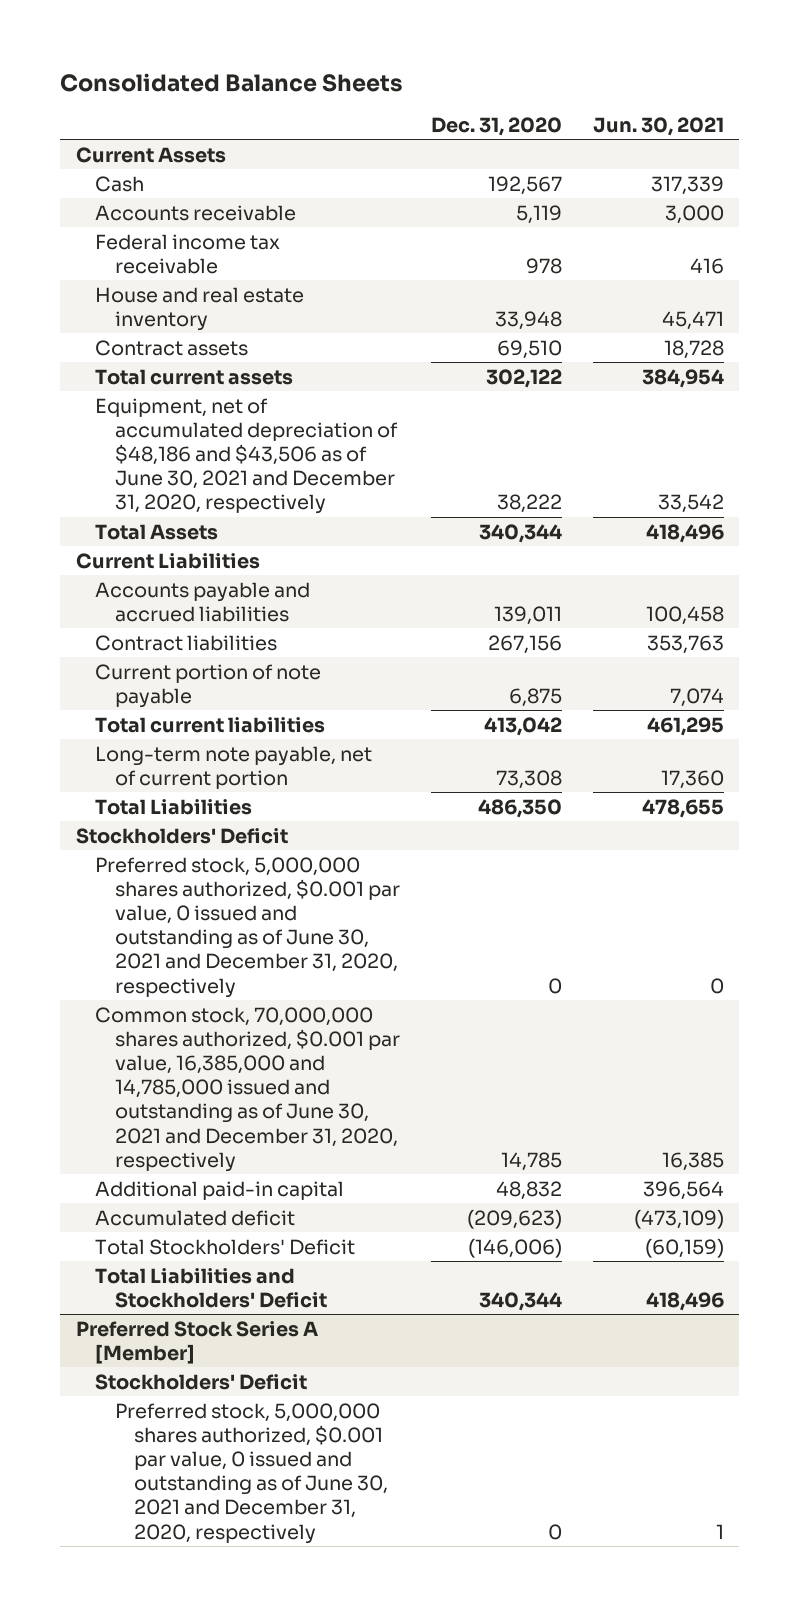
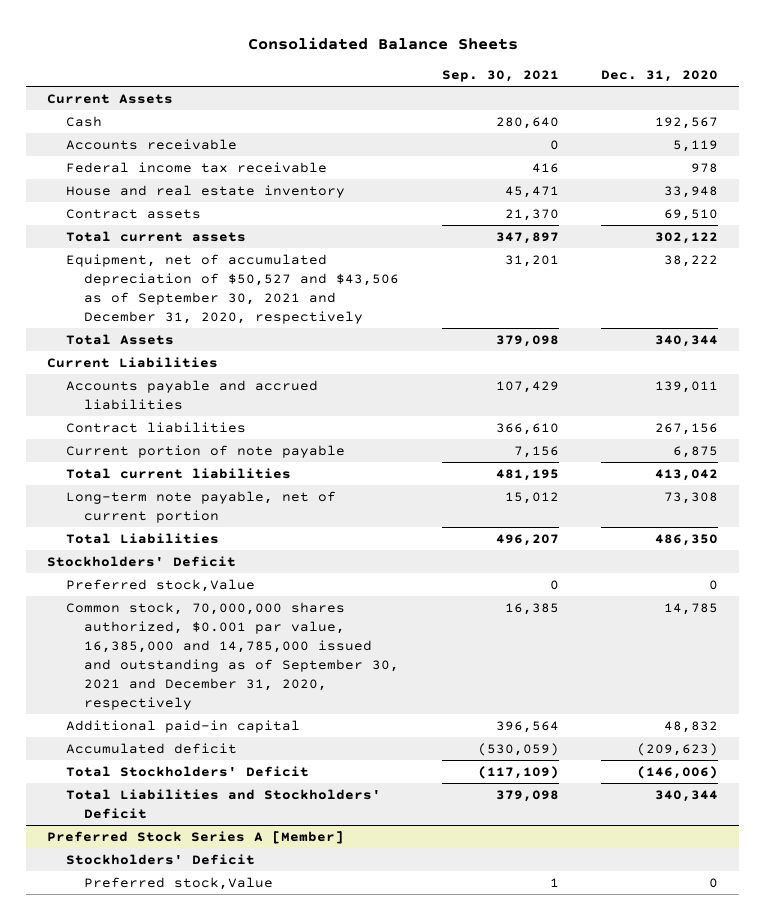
[592,116,724,136] Jun. 30, 2021 -> none
none -> [441,70,559,83] Sep. 30, 2021
[95,397,398,515] Equipment, net of accumulated depreciation of $48,186 and $43,506 as of June 30, 2021 and December 31, 2020, respectively -> [65,253,400,324] Equipment, net of accumulated depreciation of $50,527 and $43,506 as of September 30, 2021 and December 31, 2020, respectively
[95,856,400,998] Preferred stock, 5,000,000 shares authorized, $0.001 par value, 0 issued and outstanding as of June 30, 2021 and December 31, 2020, respectively -> [65,578,255,592] Preferred stock,Value
[95,1006,400,1172] Common stock, 70,000,000 shares authorized, $0.001 par value, 16,385,000 and 14,785,000 issued and outstanding as of June 30, 2021 and December 31, 2020, respectively -> [65,601,400,710] Common stock, 70,000,000 shares authorized, $0.001 par value, 16,385,000 and 14,785,000 issued and outstanding as of September 30, 2021 and December 31, 2020, respectively
[114,1402,388,1544] Preferred stock, 5,000,000 shares authorized, $0.001 par value, 0 issued and outstanding as of June 30, 2021 and December 31, 2020, respectively -> [84,876,274,890] Preferred stock,Value

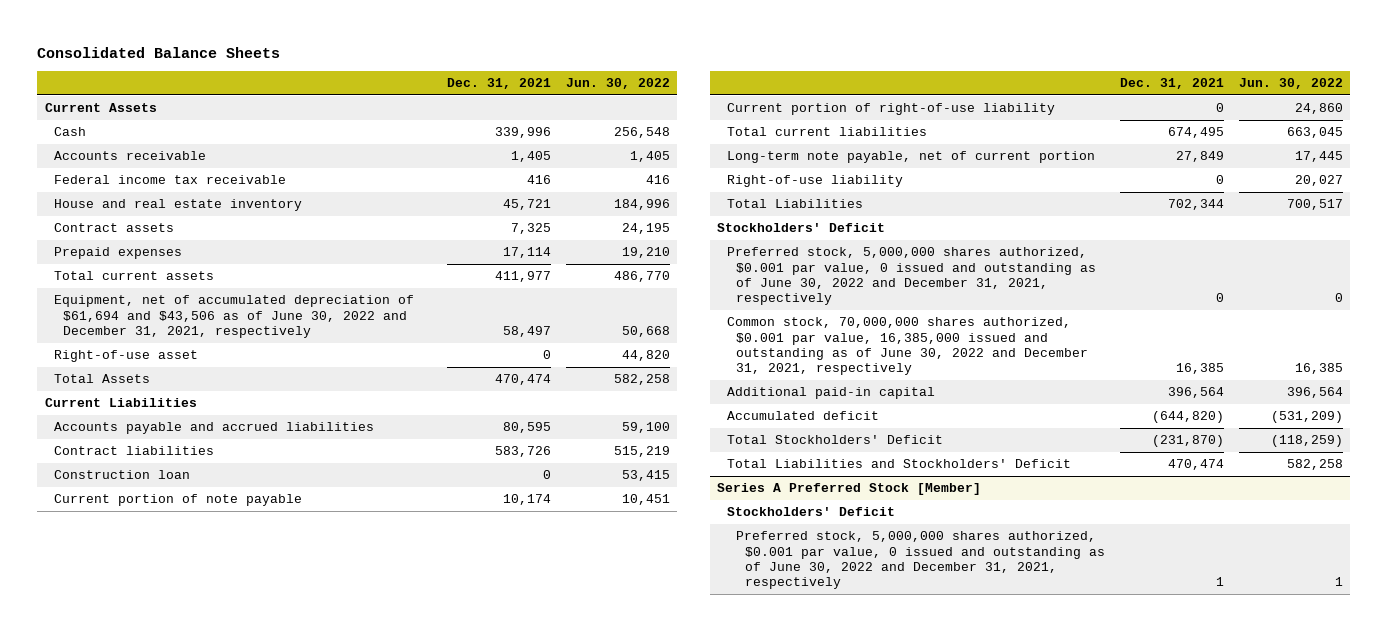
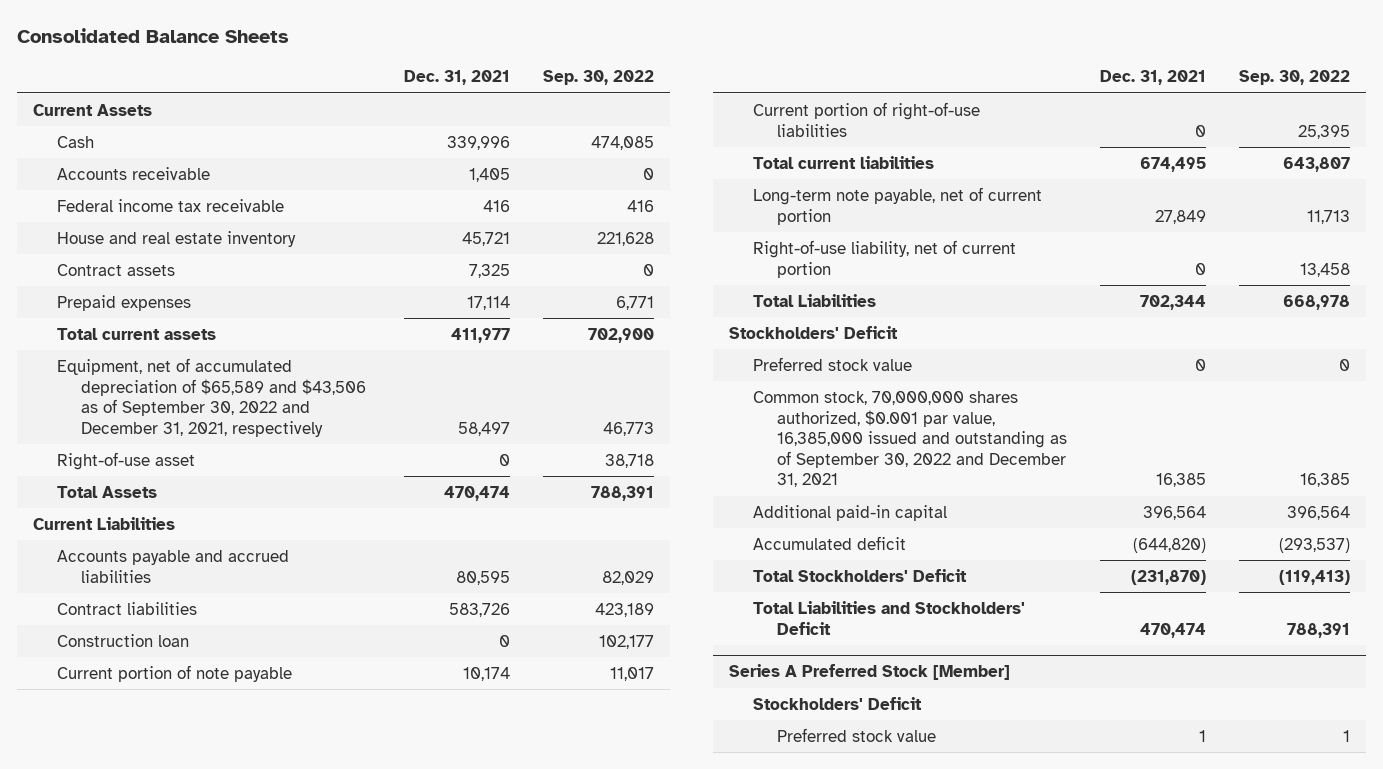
[565,78,670,90] Jun. 30, 2022 -> none
none -> [542,70,654,86] Sep. 30, 2022
[53,295,414,338] Equipment, net of accumulated depreciation of $61,694 and $43,506 as of June 30, 2022 and December 31, 2021, respectively -> [57,357,367,437] Equipment, net of accumulated depreciation of $65,589 and $43,506 as of September 30, 2022 and December 31, 2021, respectively
[726,103,1055,116] Current portion of right-of-use liability -> [753,101,981,137] Current portion of right-of-use liabilities
[726,175,903,188] Right-of-use liability -> [753,239,1017,278] Right-of-use liability, net of current portion
[726,247,1096,306] Preferred stock, 5,000,000 shares authorized, $0.001 par value, 0 issued and outstanding as of June 30, 2022 and December 31, 2021, respectively -> [753,356,913,371] Preferred stock value
[726,317,1088,376] Common stock, 70,000,000 shares authorized, $0.001 par value, 16,385,000 issued and outstanding as of June 30, 2022 and December 31, 2021, respectively -> [753,390,1067,488] Common stock, 70,000,000 shares authorized, $0.001 par value, 16,385,000 issued and outstanding as of September 30, 2022 and December 31, 2021
[735,531,1106,590] Preferred stock, 5,000,000 shares authorized, $0.001 par value, 0 issued and outstanding as of June 30, 2022 and December 31, 2021, respectively -> [776,727,936,742] Preferred stock value

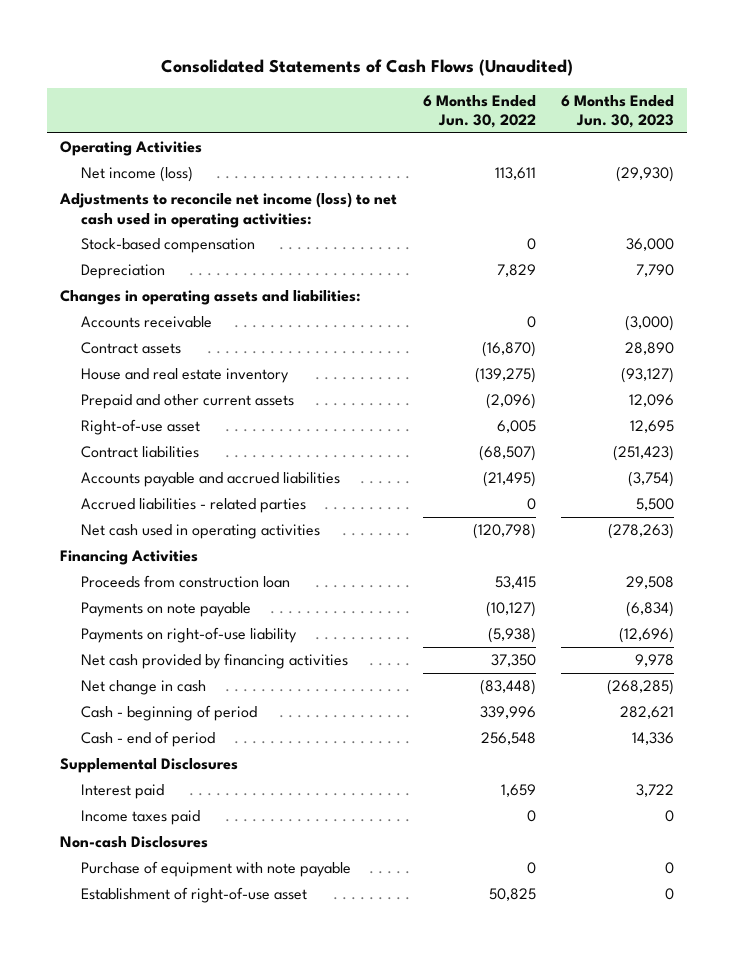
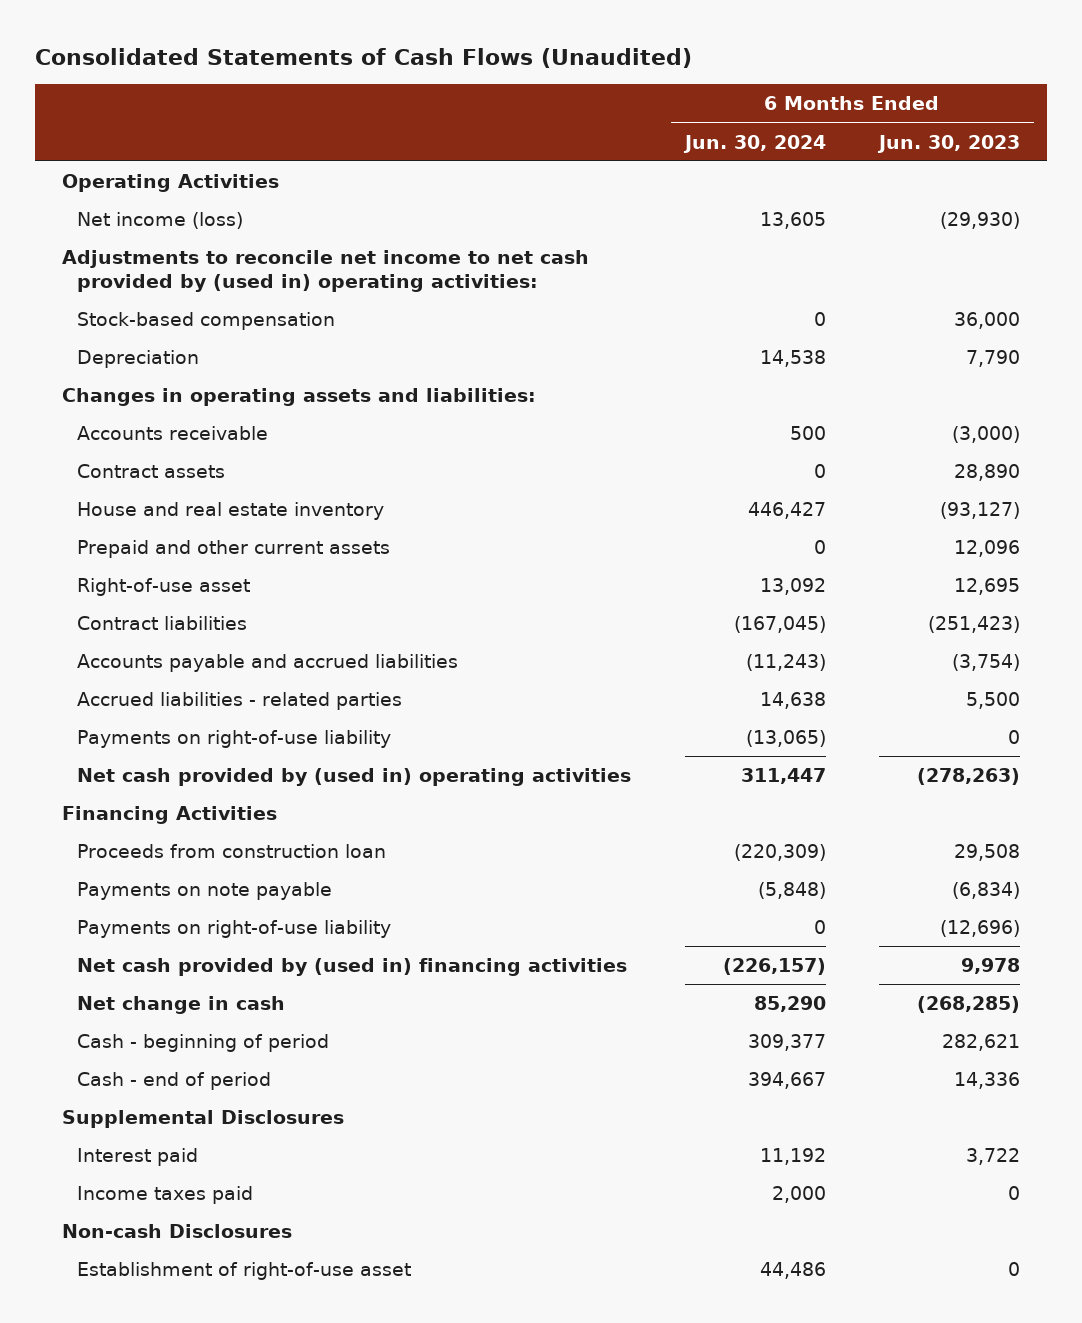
[422,94,536,129] 6 Months Ended Jun. 30, 2022 -> none
none -> [682,134,826,153] Jun. 30, 2024
[59,192,398,228] Adjustments to reconcile net income (loss) to net cash used in operating activities: -> [62,250,590,292] Adjustments to reconcile net income to net cash provided by (used in) operating activities:
none -> [77,730,392,749] Payments on right-of-use liability
[81,524,321,540] Net cash used in operating activities -> [77,768,632,787] Net cash provided by (used in) operating activities
[81,653,349,670] Net cash provided by financing activities -> [77,958,628,977] Net cash provided by (used in) financing activities
[81,861,352,878] Purchase of equipment with note payable -> none

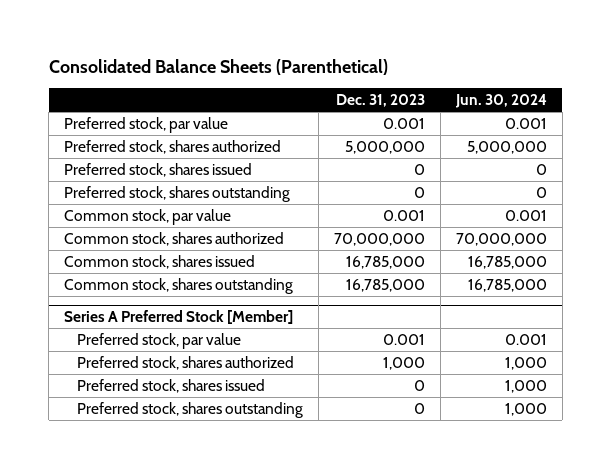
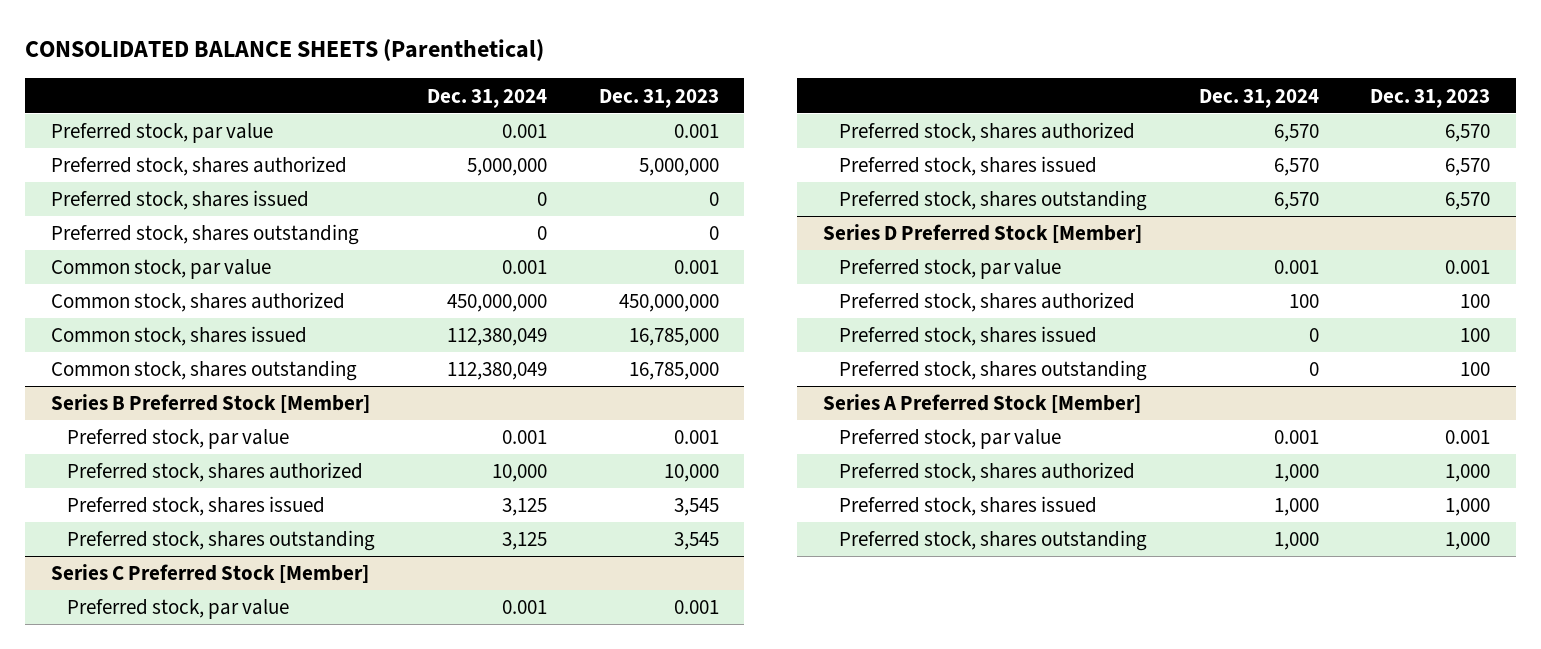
[48,58,388,75] Consolidated Balance Sheets (Parenthetical) -> [24,39,544,62] CONSOLIDATED BALANCE SHEETS (Parenthetical)
[454,94,547,109] Jun. 30, 2024 -> none
none -> [426,88,547,108] Dec. 31, 2024
[333,232,425,246] 70,000,000 -> [618,294,719,313] 450,000,000
none -> [50,394,370,414] Series B Preferred Stock [Member]
none -> [67,429,290,450] Preferred stock, par value
none -> [67,462,364,483] Preferred stock, shares authorized
none -> [67,496,326,517] Preferred stock, shares issued
none -> [67,530,376,552] Preferred stock, shares outstanding
none -> [50,564,369,584] Series C Preferred Stock [Member]
none -> [67,599,290,620] Preferred stock, par value
none -> [839,122,1136,143] Preferred stock, shares authorized
none -> [839,156,1098,177] Preferred stock, shares issued
none -> [839,190,1148,212] Preferred stock, shares outstanding
none -> [822,224,1142,244] Series D Preferred Stock [Member]
none -> [839,259,1062,280] Preferred stock, par value
none -> [839,292,1136,313] Preferred stock, shares authorized
none -> [839,326,1098,347] Preferred stock, shares issued
none -> [839,360,1148,382] Preferred stock, shares outstanding
[413,379,425,391] 0 -> [1445,498,1491,517] 1,000
[413,402,425,414] 0 -> [1445,532,1491,551] 1,000

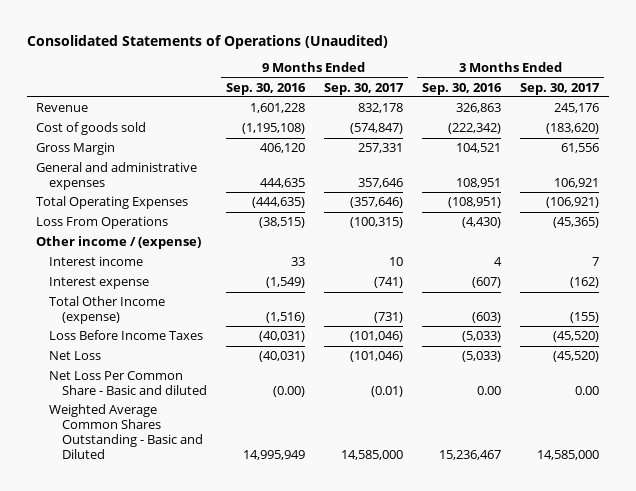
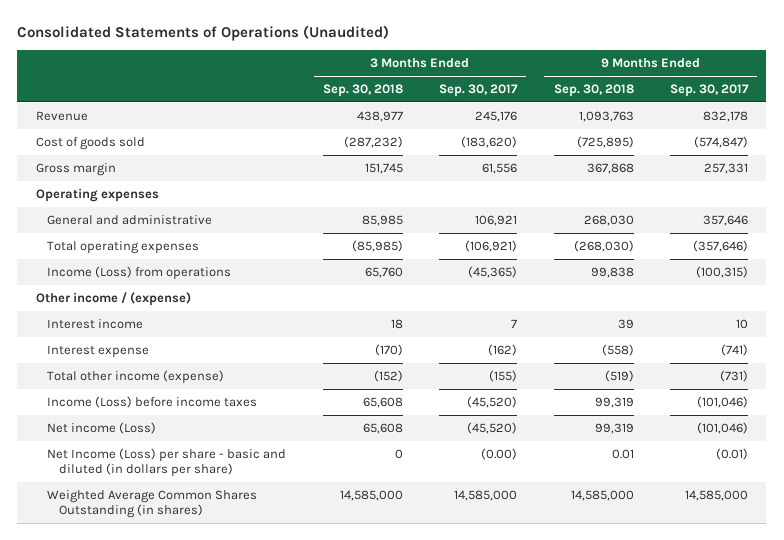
[225,82,306,95] Sep. 30, 2016 -> none
[422,82,503,95] Sep. 30, 2016 -> none
none -> [322,84,403,98] Sep. 30, 2018
none -> [553,84,634,98] Sep. 30, 2018
[36,142,116,156] Gross Margin -> [35,162,116,176] Gross margin
none -> [35,187,159,202] Operating expenses
[36,162,198,190] General and administrative expenses -> [47,214,213,225] General and administrative
[36,196,189,210] Total Operating Expenses -> [47,240,200,254] Total operating expenses
[36,216,169,230] Loss From Operations -> [47,265,232,280] Income (Loss) from operations
[49,296,166,324] Total Other Income (expense) -> [47,369,225,384] Total other income (expense)
[49,330,204,341] Loss Before Income Taxes -> [47,395,258,408] Income (Loss) before income taxes
[49,351,102,361] Net Loss -> [47,421,157,434] Net income (Loss)
[49,371,207,395] Net Loss Per Common Share - Basic and diluted -> [47,447,287,478] Net Income (Loss) per share - basic and diluted (in dollars per share)
[575,385,600,395] 0.00 -> [481,447,518,460] (0.00)
[49,404,203,459] Weighted Average Common Shares Outstanding - Basic and Diluted -> [47,489,258,519] Weighted Average Common Shares Outstanding (in shares)

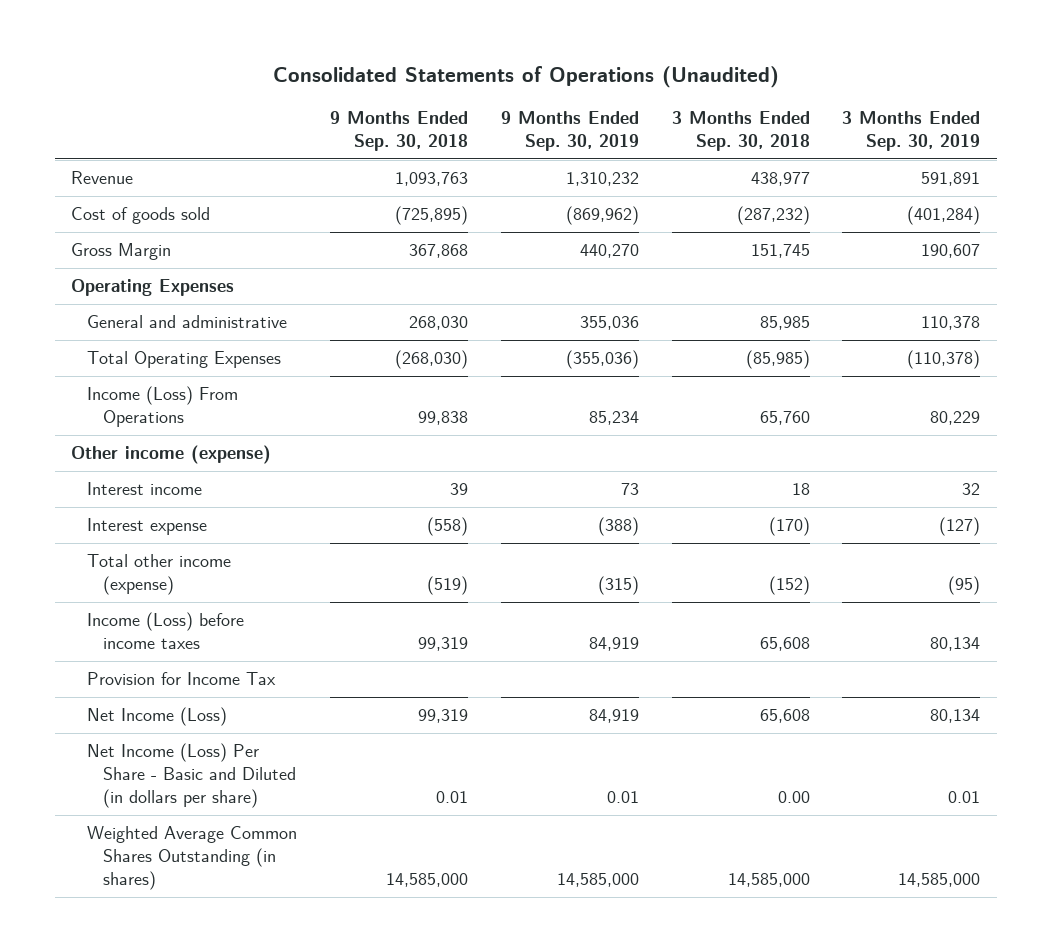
[439,84,519,98] Sep. 30, 2017 -> none
[669,84,749,98] Sep. 30, 2017 -> none
none -> [500,111,639,152] 9 Months Ended Sep. 30, 2019
none -> [842,111,981,152] 3 Months Ended Sep. 30, 2019
[35,162,116,176] Gross margin -> [70,243,171,261] Gross Margin
[35,187,159,202] Operating expenses -> [70,279,234,297] Operating Expenses
[47,240,200,254] Total operating expenses -> [86,351,281,369] Total Operating Expenses
[47,265,232,280] Income (Loss) from operations -> [86,386,238,428] Income (Loss) From Operations
[35,291,191,306] Other income / (expense) -> [70,445,271,465] Other income (expense)
none -> [86,672,276,686] Provision for Income Tax
[47,421,157,434] Net income (Loss) -> [86,707,227,727] Net Income (Loss)
[47,447,287,478] Net Income (Loss) per share - basic and diluted (in dollars per share) -> [86,743,296,809] Net Income (Loss) Per Share - Basic and Diluted (in dollars per share)
[394,448,403,459] 0 -> [777,791,810,804] 0.00

